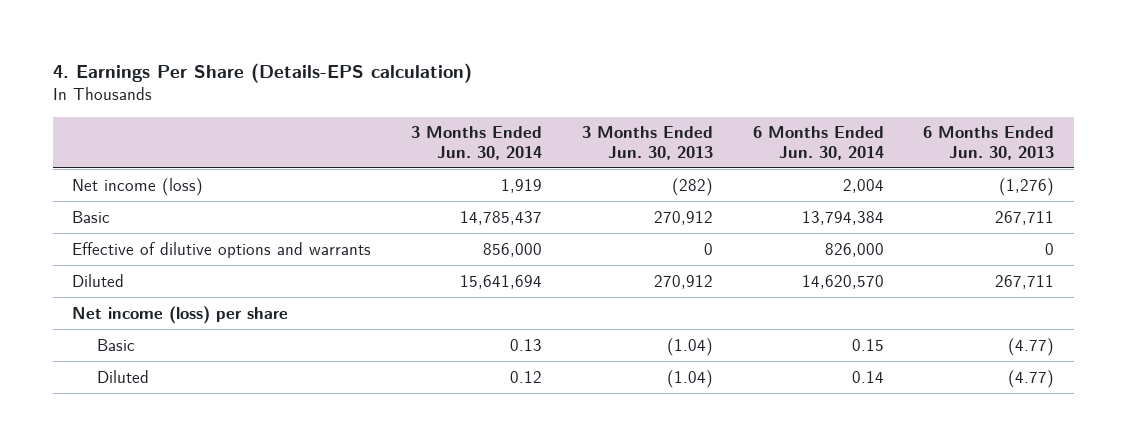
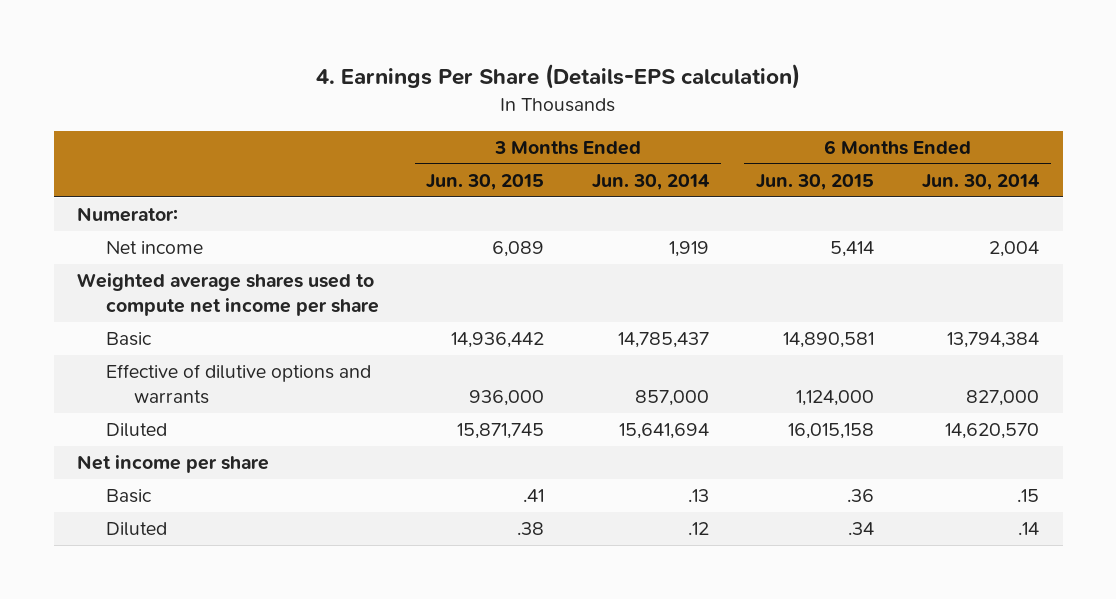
[581,126,713,160] 3 Months Ended Jun. 30, 2013 -> none
[923,126,1055,160] 6 Months Ended Jun. 30, 2013 -> none
none -> [426,173,545,190] Jun. 30, 2015
none -> [756,173,875,190] Jun. 30, 2015
none -> [77,207,179,223] Numerator:
[72,177,204,196] Net income (loss) -> [105,241,203,255] Net income
none -> [77,273,379,317] Weighted average shares used to compute net income per share
[483,242,543,257] 856,000 -> [634,390,709,407] 857,000
[824,242,884,257] 826,000 -> [965,390,1039,407] 827,000
[72,305,289,324] Net income (loss) per share -> [77,455,270,474] Net income per share
[510,338,543,351] 0.13 -> [687,489,709,503] .13
[851,338,884,351] 0.15 -> [1016,489,1039,503] .15
[510,370,543,383] 0.12 -> [687,522,709,536] .12
[851,370,884,383] 0.14 -> [1017,522,1039,536] .14

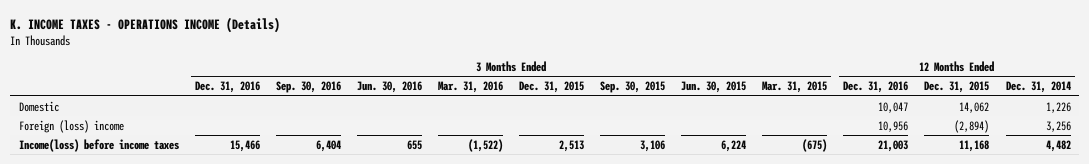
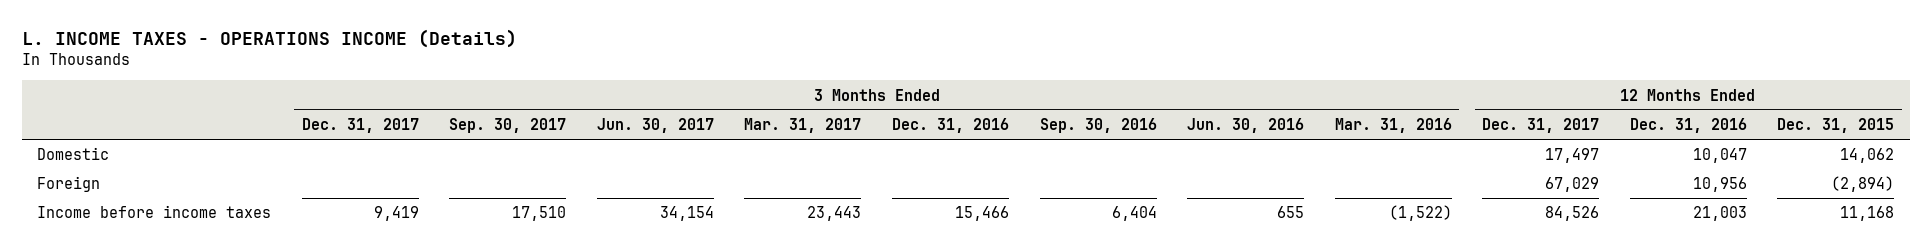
[10,16,281,33] K. INCOME TAXES - OPERATIONS INCOME (Details) -> [21,29,517,49] L. INCOME TAXES - OPERATIONS INCOME (Details)
[518,81,584,94] Dec. 31, 2015 -> none
[600,81,666,94] Sep. 30, 2015 -> none
[681,81,747,94] Jun. 30, 2015 -> none
[762,81,828,94] Mar. 31, 2015 -> none
[1005,81,1071,94] Dec. 31, 2014 -> none
none -> [301,118,419,134] Dec. 31, 2017
none -> [449,118,567,134] Sep. 30, 2017
none -> [596,118,714,134] Jun. 30, 2017
none -> [744,118,862,134] Mar. 31, 2017
none -> [1482,118,1600,134] Dec. 31, 2017
[18,119,124,133] Foreign (loss) income -> [36,176,100,193] Foreign
[18,138,179,152] Income(loss) before income taxes -> [36,205,271,219] Income before income taxes

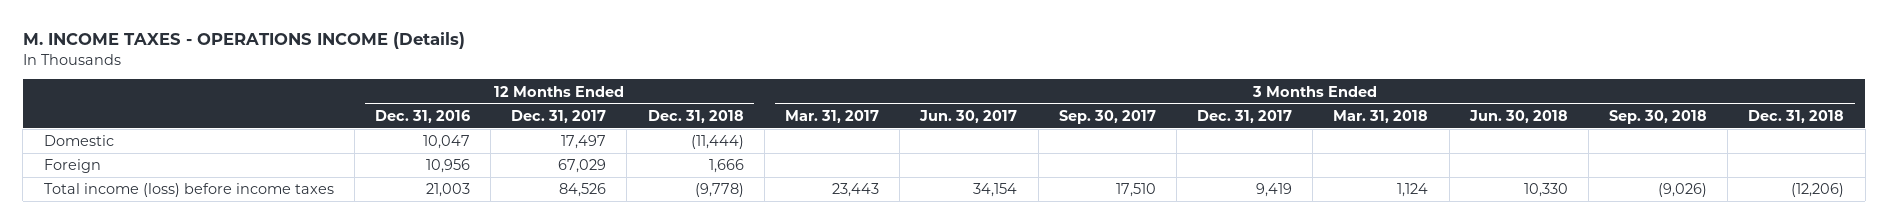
[21,29,517,49] L. INCOME TAXES - OPERATIONS INCOME (Details) -> [22,32,465,50] M. INCOME TAXES - OPERATIONS INCOME (Details)
[891,118,1009,134] Dec. 31, 2016 -> none
[1039,118,1157,134] Sep. 30, 2016 -> none
[1187,118,1305,134] Jun. 30, 2016 -> none
[1334,118,1452,134] Mar. 31, 2016 -> none
[1777,118,1895,134] Dec. 31, 2015 -> none
none -> [647,109,744,123] Dec. 31, 2018
none -> [1333,109,1429,123] Mar. 31, 2018
none -> [1468,109,1568,123] Jun. 30, 2018
none -> [1609,109,1708,124] Sep. 30, 2018
none -> [1748,109,1845,123] Dec. 31, 2018
[36,205,271,219] Income before income taxes -> [43,183,334,198] Total income (loss) before income taxes

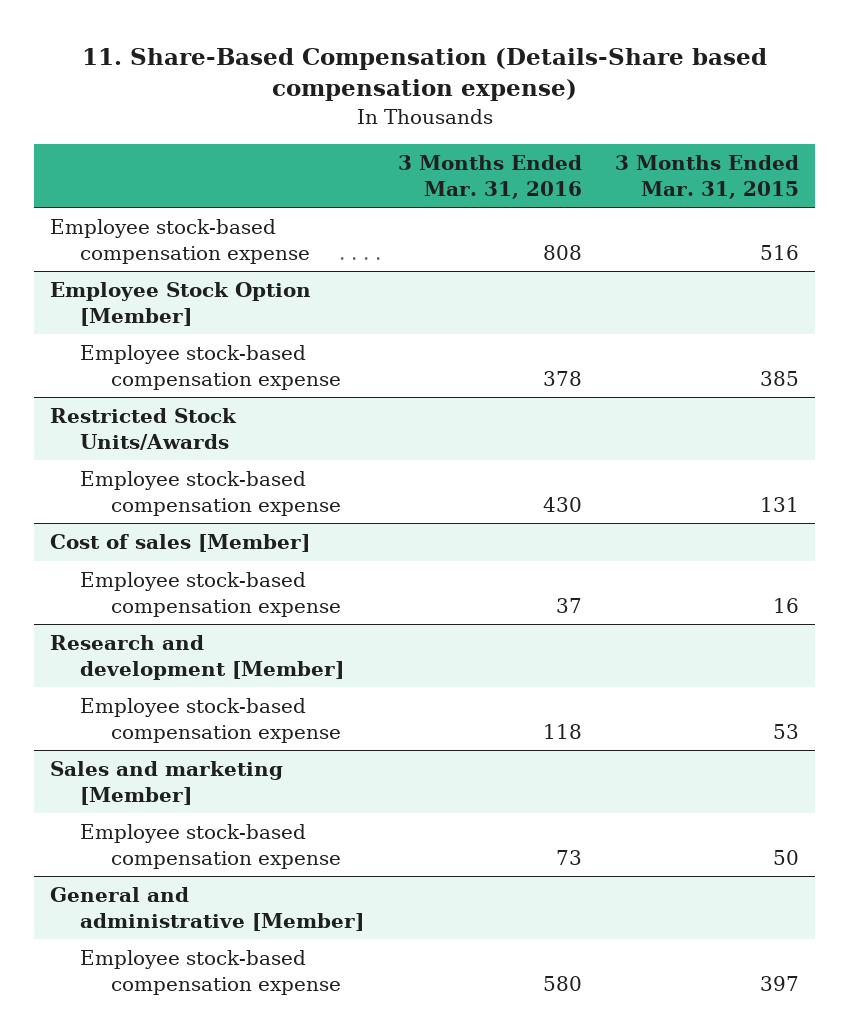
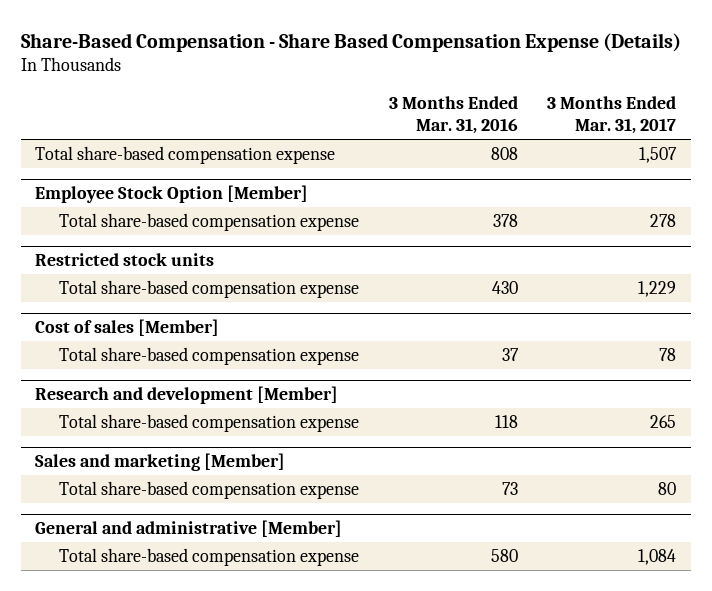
[81,48,767,102] 11. Share-Based Compensation (Details-Share based compensation expense) -> [20,32,681,52] Share-Based Compensation - Share Based Compensation Expense (Details)
[614,154,799,199] 3 Months Ended Mar. 31, 2015 -> none
none -> [547,95,677,135] 3 Months Ended Mar. 31, 2017
[50,219,311,264] Employee stock-based compensation expense -> [35,145,336,164] Total share-based compensation expense
[80,345,341,390] Employee stock-based compensation expense -> [59,212,360,231] Total share-based compensation expense
[50,408,238,450] Restricted Stock Units/Awards -> [35,253,215,267] Restricted stock units
[80,471,341,516] Employee stock-based compensation expense -> [59,279,360,298] Total share-based compensation expense
[80,572,341,617] Employee stock-based compensation expense -> [59,346,360,365] Total share-based compensation expense
[80,698,341,743] Employee stock-based compensation expense -> [59,413,360,432] Total share-based compensation expense
[80,824,341,869] Employee stock-based compensation expense -> [59,480,360,499] Total share-based compensation expense
[80,950,341,995] Employee stock-based compensation expense -> [59,547,360,566] Total share-based compensation expense

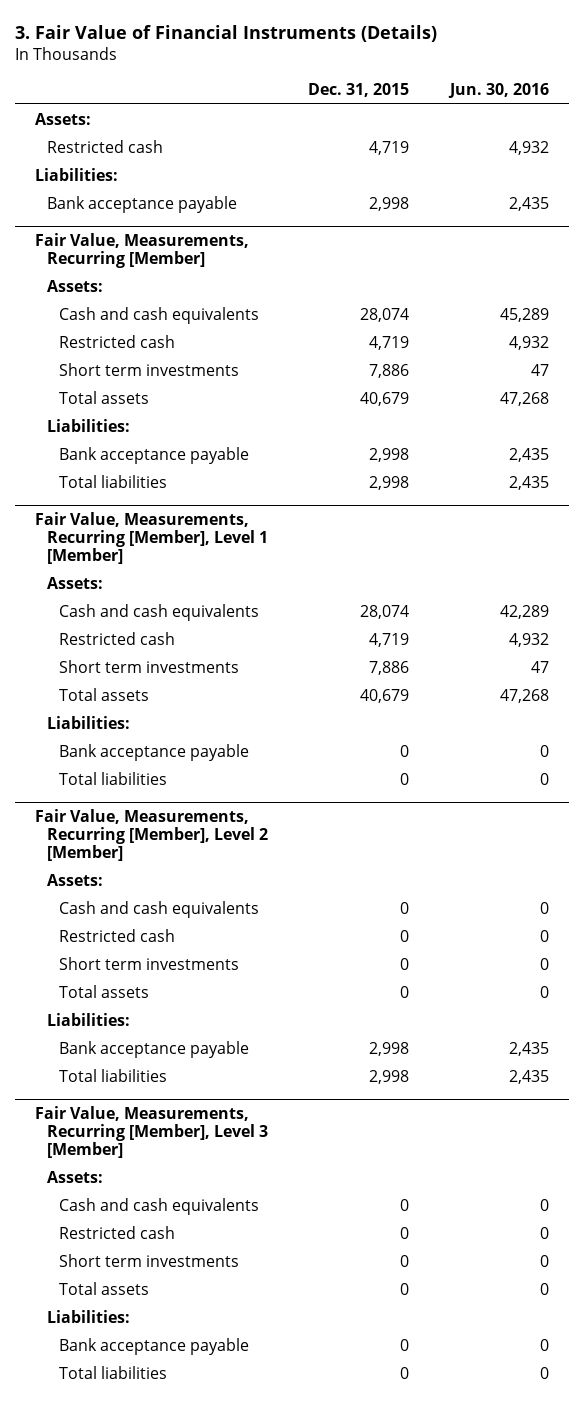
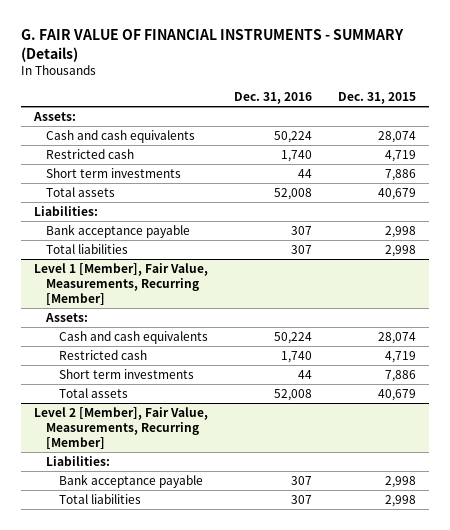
[14,24,437,42] 3. Fair Value of Financial Instruments (Details) -> [21,29,405,62] G. FAIR VALUE OF FINANCIAL INSTRUMENTS - SUMMARY (Details)
[448,82,550,98] Jun. 30, 2016 -> none
none -> [234,92,313,105] Dec. 31, 2016
[46,139,163,153] Restricted cash -> none
[35,167,119,181] Liabilities: -> none
[46,195,237,213] Bank acceptance payable -> none
[35,232,250,268] Fair Value, Measurements, Recurring [Member] -> none
[46,279,103,292] Assets: -> none
[35,511,268,564] Fair Value, Measurements, Recurring [Member], Level 1 [Member] -> [34,262,209,306] Level 1 [Member], Fair Value, Measurements, Recurring [Member]
[46,715,130,729] Liabilities: -> none
[58,743,249,761] Bank acceptance payable -> none
[58,771,167,785] Total liabilities -> none
[46,873,103,886] Assets: -> none
[58,900,259,918] Cash and cash equivalents -> none
[58,928,175,942] Restricted cash -> none
[58,956,239,970] Short term investments -> none
[58,984,149,998] Total assets -> none
[35,808,268,861] Fair Value, Measurements, Recurring [Member], Level 2 [Member] -> [34,406,209,450] Level 2 [Member], Fair Value, Measurements, Recurring [Member]
[35,1105,268,1158] Fair Value, Measurements, Recurring [Member], Level 3 [Member] -> none
[46,1170,103,1183] Assets: -> none
[58,1197,259,1215] Cash and cash equivalents -> none
[58,1225,175,1239] Restricted cash -> none
[58,1253,239,1267] Short term investments -> none
[58,1281,149,1295] Total assets -> none
[46,1309,130,1323] Liabilities: -> none
[58,1337,249,1355] Bank acceptance payable -> none
[58,1365,167,1379] Total liabilities -> none

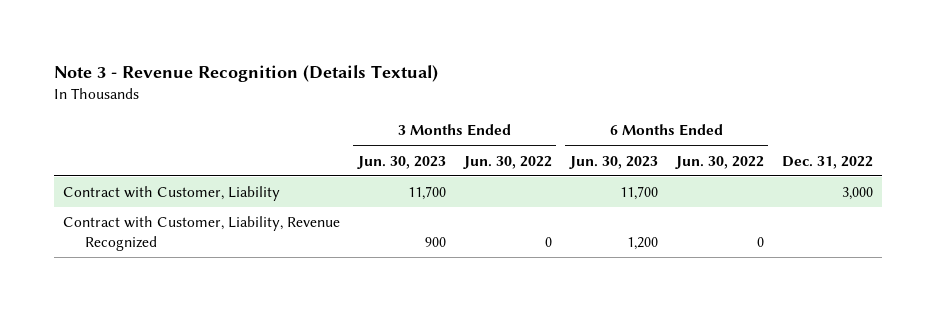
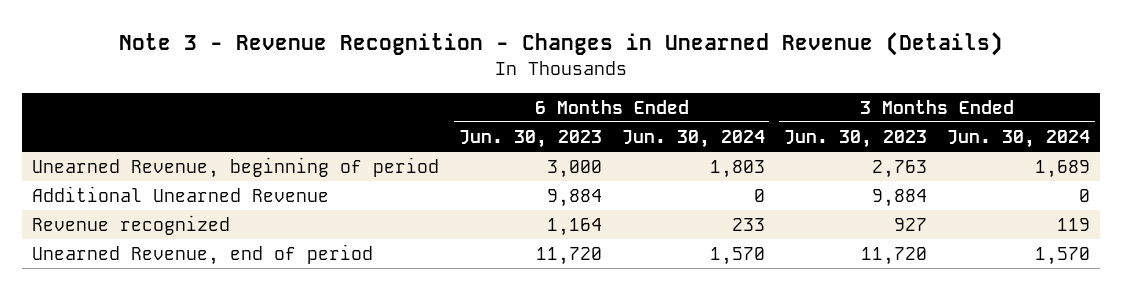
[53,65,438,83] Note 3 - Revenue Recognition (Details Textual) -> [119,32,1004,57] Note 3 - Revenue Recognition - Changes in Unearned Revenue (Details)
[462,155,552,169] Jun. 30, 2022 -> none
[674,155,764,169] Jun. 30, 2022 -> none
[781,155,873,169] Dec. 31, 2022 -> none
none -> [621,129,765,148] Jun. 30, 2024
none -> [946,129,1090,148] Jun. 30, 2024
[62,186,280,202] Contract with Customer, Liability -> none
none -> [32,156,440,178] Unearned Revenue, beginning of period
none -> [32,185,330,202] Additional Unearned Revenue
[62,216,340,252] Contract with Customer, Liability, Revenue Recognized -> [32,214,231,235] Revenue recognized
[424,237,446,248] 900 -> [894,217,928,231] 927
[626,237,658,251] 1,200 -> [546,217,602,236] 1,164
none -> [32,243,374,265] Unearned Revenue, end of period

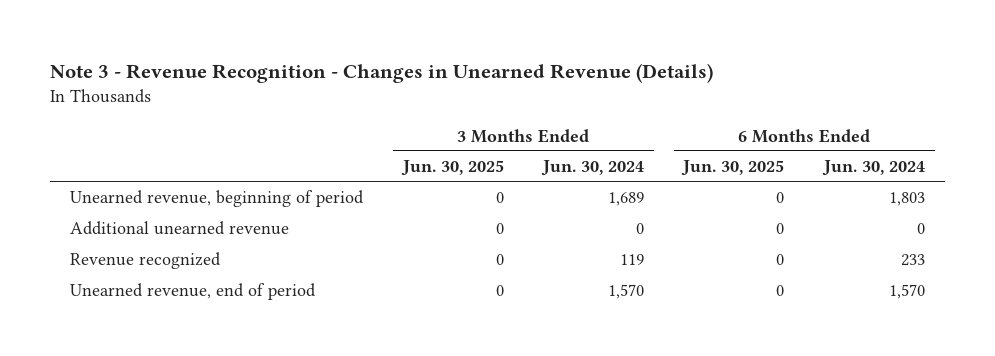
[458,129,602,148] Jun. 30, 2023 -> none
[784,129,928,148] Jun. 30, 2023 -> none
none -> [400,160,504,177] Jun. 30, 2025
none -> [681,160,785,177] Jun. 30, 2025
[32,156,440,178] Unearned Revenue, beginning of period -> [70,190,365,208] Unearned revenue, beginning of period
[32,185,330,202] Additional Unearned Revenue -> [70,221,290,236] Additional unearned revenue
[32,243,374,265] Unearned Revenue, end of period -> [70,283,317,301] Unearned revenue, end of period

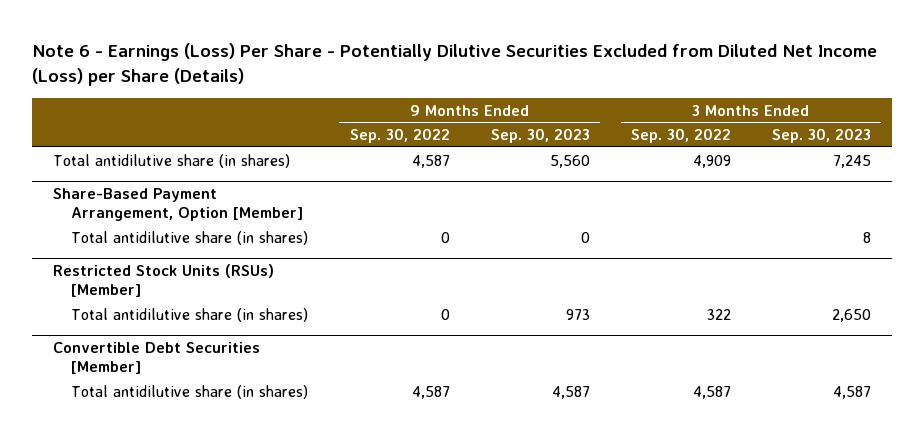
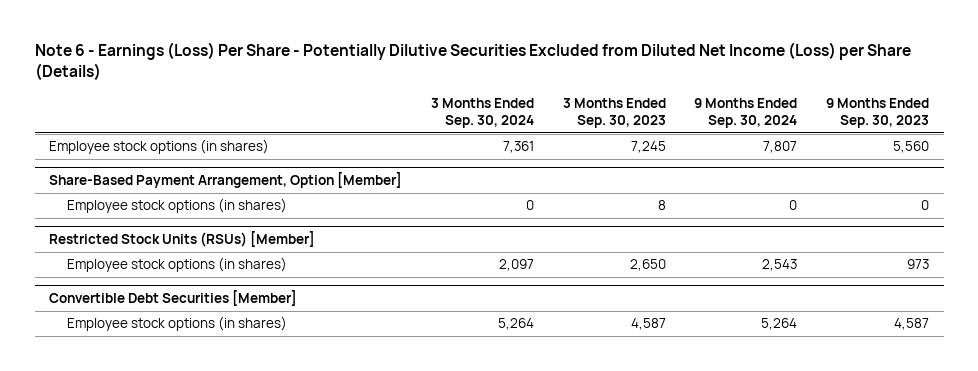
[349,128,450,144] Sep. 30, 2022 -> none
[630,128,731,144] Sep. 30, 2022 -> none
none -> [430,97,534,129] 3 Months Ended Sep. 30, 2024
none -> [694,97,798,129] 9 Months Ended Sep. 30, 2024
[52,153,290,168] Total antidilutive share (in shares) -> [49,139,270,155] Employee stock options (in shares)
[71,230,309,245] Total antidilutive share (in shares) -> [66,198,287,214] Employee stock options (in shares)
[71,307,309,322] Total antidilutive share (in shares) -> [66,257,287,273] Employee stock options (in shares)
[71,384,309,399] Total antidilutive share (in shares) -> [66,316,287,332] Employee stock options (in shares)

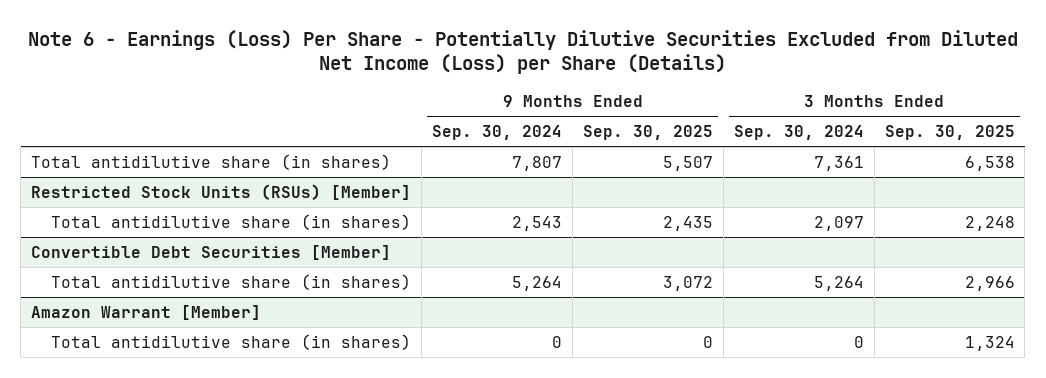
[562,97,666,129] 3 Months Ended Sep. 30, 2023 -> none
[826,97,930,129] 9 Months Ended Sep. 30, 2023 -> none
none -> [582,125,713,141] Sep. 30, 2025
none -> [884,125,1015,141] Sep. 30, 2025
[49,172,403,189] Share-Based Payment Arrangement, Option [Member] -> none
[66,198,287,214] Employee stock options (in shares) -> none
[49,139,270,155] Employee stock options (in shares) -> [31,153,392,170] Total antidilutive share (in shares)
[66,257,287,273] Employee stock options (in shares) -> [50,213,411,230] Total antidilutive share (in shares)
[66,316,287,332] Employee stock options (in shares) -> [50,273,411,290] Total antidilutive share (in shares)
none -> [31,304,262,320] Amazon Warrant [Member]
none -> [50,333,411,350] Total antidilutive share (in shares)

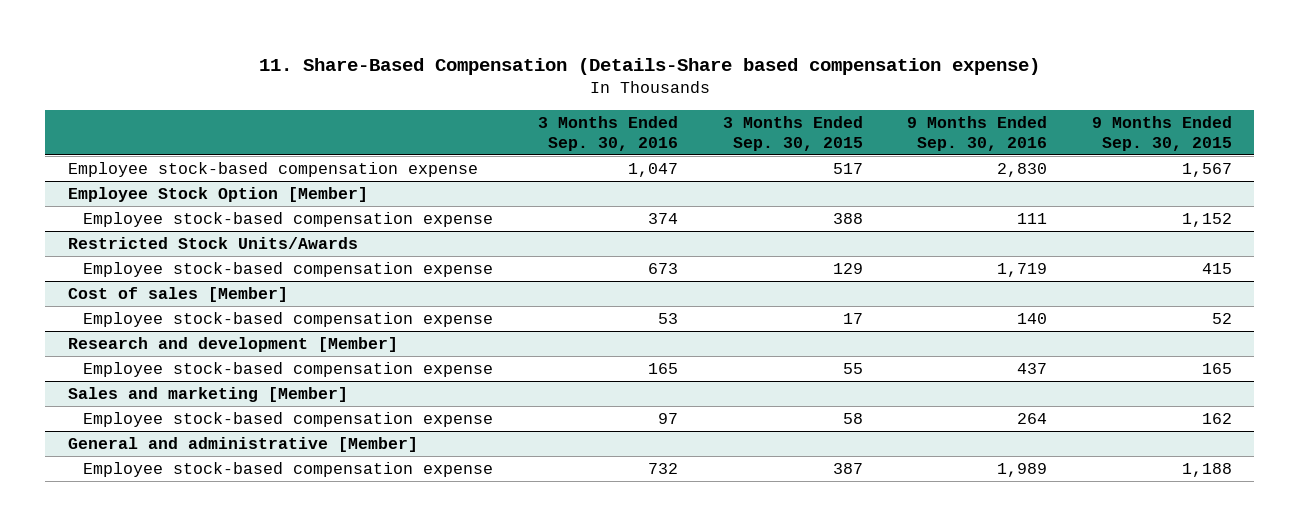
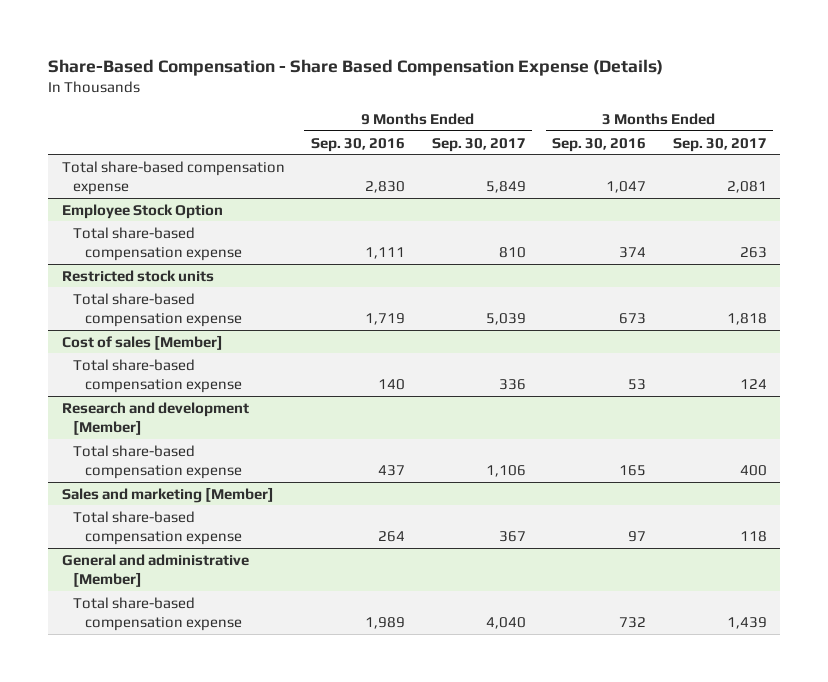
[258,57,1040,75] 11. Share-Based Compensation (Details-Share based compensation expense) -> [48,58,664,76] Share-Based Compensation - Share Based Compensation Expense (Details)
[722,116,863,151] 3 Months Ended Sep. 30, 2015 -> none
[1091,116,1232,151] 9 Months Ended Sep. 30, 2015 -> none
none -> [431,137,526,152] Sep. 30, 2017
none -> [672,137,767,152] Sep. 30, 2017
[67,162,478,178] Employee stock-based compensation expense -> [61,160,285,195] Total share-based compensation expense
[67,187,368,203] Employee Stock Option [Member] -> [61,203,223,219] Employee Stock Option
[83,212,494,228] Employee stock-based compensation expense -> [73,226,242,261] Total share-based compensation expense
[1017,213,1048,225] 111 -> [365,246,406,259] 1,111
[67,237,358,250] Restricted Stock Units/Awards -> [61,269,214,282] Restricted stock units
[83,262,494,278] Employee stock-based compensation expense -> [73,292,242,327] Total share-based compensation expense
[83,312,494,328] Employee stock-based compensation expense -> [73,358,242,393] Total share-based compensation expense
[83,362,494,378] Employee stock-based compensation expense -> [73,444,242,479] Total share-based compensation expense
[83,412,494,428] Employee stock-based compensation expense -> [73,510,242,545] Total share-based compensation expense
[83,462,494,478] Employee stock-based compensation expense -> [73,596,242,631] Total share-based compensation expense

